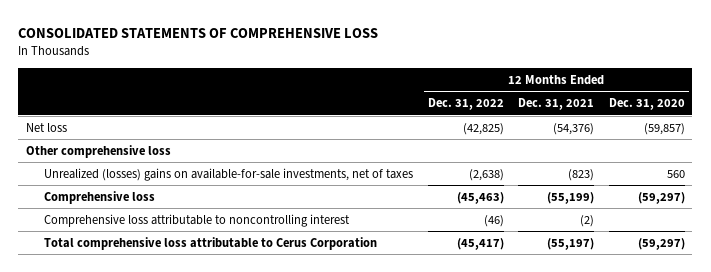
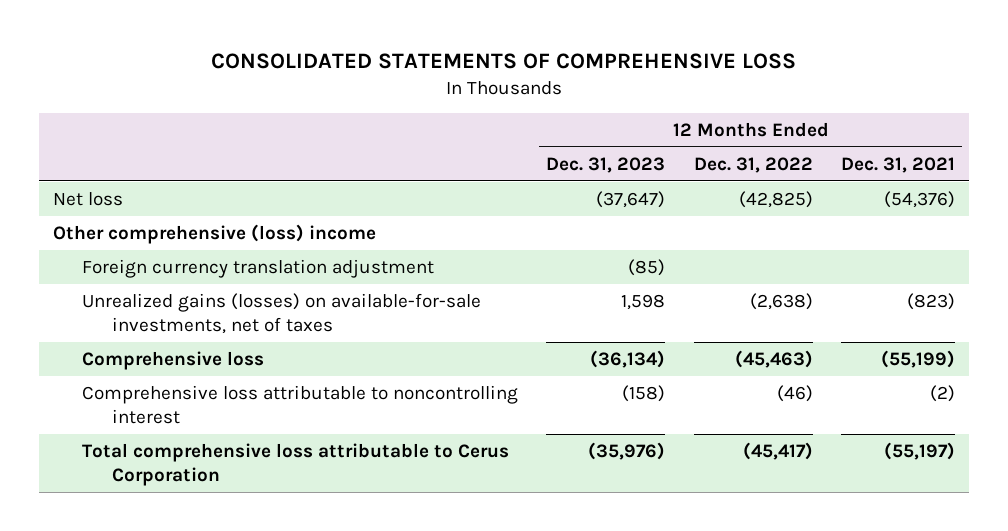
[609,98,686,111] Dec. 31, 2020 -> none
none -> [546,156,666,173] Dec. 31, 2023
[25,144,171,158] Other comprehensive loss -> [52,223,376,244] Other comprehensive (loss) income
none -> [82,258,435,278] Foreign currency translation adjustment
[43,167,413,181] Unrealized (losses) gains on available-for-sale investments, net of taxes -> [82,292,482,335] Unrealized gains (losses) on available-for-sale investments, net of taxes

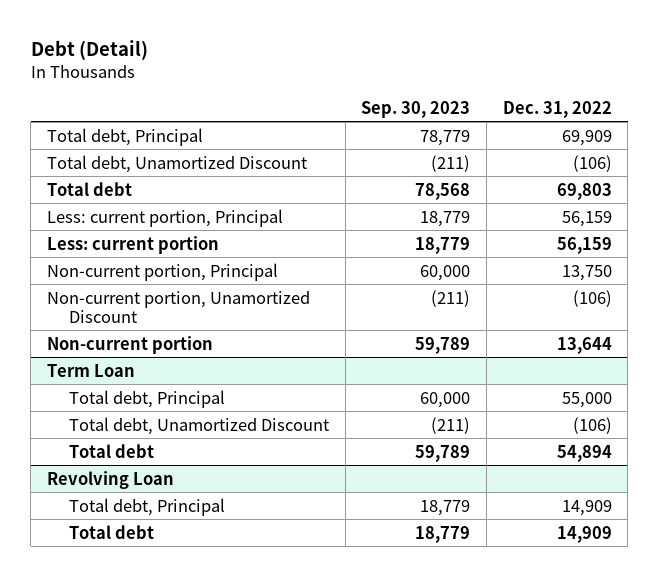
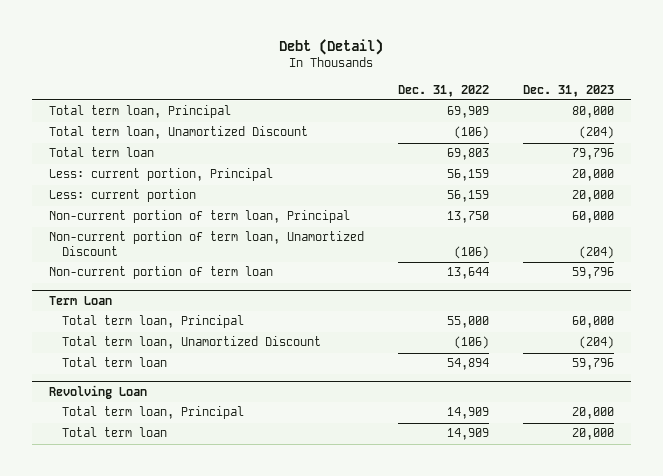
[361,100,471,118] Sep. 30, 2023 -> none
none -> [522,84,614,97] Dec. 31, 2023
[46,127,203,146] Total debt, Principal -> [48,105,231,119] Total term loan, Principal
[46,154,307,173] Total debt, Unamortized Discount -> [48,126,308,140] Total term loan, Unamortized Discount
[46,181,132,196] Total debt -> [48,147,154,158] Total term loan
[46,262,278,281] Non-current portion, Principal -> [48,210,350,224] Non-current portion of term loan, Principal
[46,290,310,323] Non-current portion, Unamortized Discount -> [48,231,364,256] Non-current portion of term loan, Unamortized Discount
[46,335,213,354] Non-current portion -> [48,266,273,280] Non-current portion of term loan
[68,389,225,408] Total debt, Principal -> [61,315,244,329] Total term loan, Principal
[68,416,329,435] Total debt, Unamortized Discount -> [61,336,321,350] Total term loan, Unamortized Discount
[68,443,154,458] Total debt -> [61,357,167,368] Total term loan
[68,497,225,516] Total debt, Principal -> [61,406,244,420] Total term loan, Principal
[68,524,154,539] Total debt -> [61,427,167,438] Total term loan

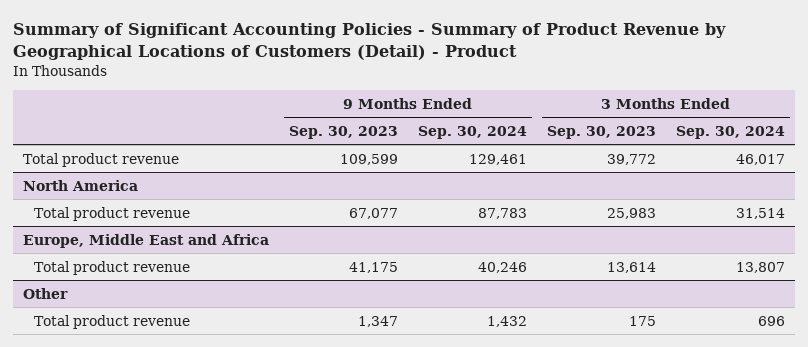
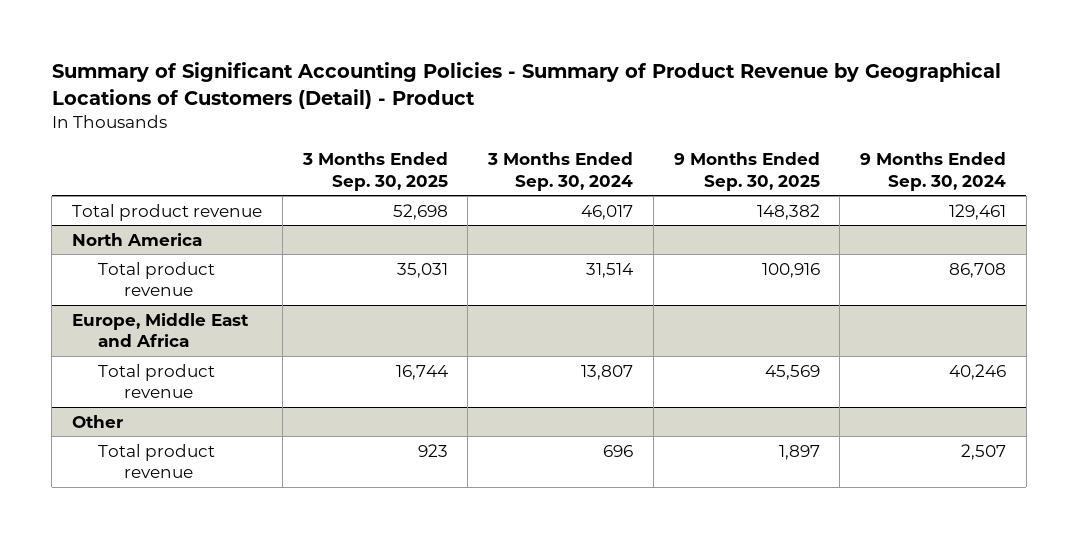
[288,125,398,139] Sep. 30, 2023 -> none
[546,125,656,139] Sep. 30, 2023 -> none
none -> [301,152,448,191] 3 Months Ended Sep. 30, 2025
none -> [673,152,820,191] 9 Months Ended Sep. 30, 2025
[477,207,527,219] 87,783 -> [949,262,1007,278] 86,708
[486,315,527,327] 1,432 -> [961,443,1007,460] 2,507

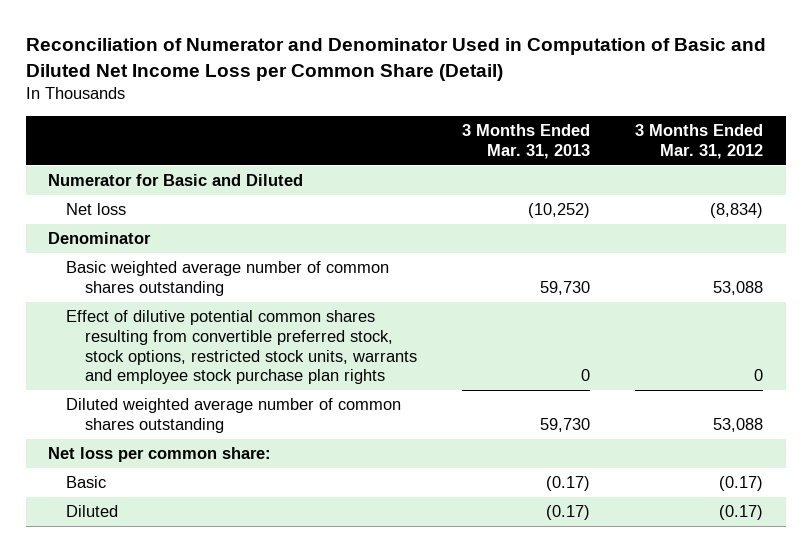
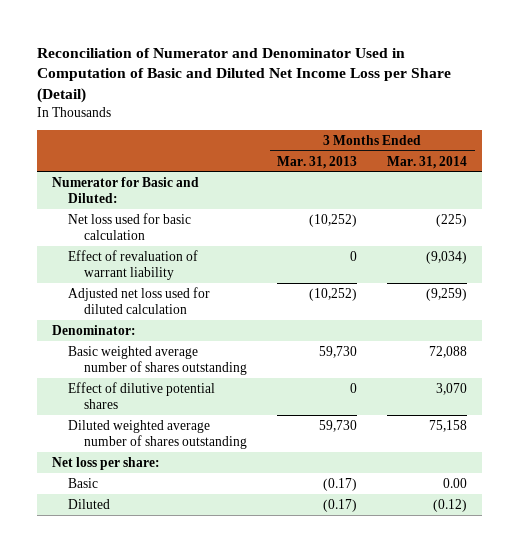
[25,38,766,82] Reconciliation of Numerator and Denominator Used in Computation of Basic and Diluted Net Income Loss per Common Share (Detail) -> [36,47,451,104] Reconciliation of Numerator and Denominator Used in Computation of Basic and Diluted Net Income Loss per Share (Detail)
[635,124,764,159] 3 Months Ended Mar. 31, 2012 -> none
none -> [387,155,468,169] Mar. 31, 2014
[48,174,304,187] Numerator for Basic and Diluted -> [51,176,199,203] Numerator for Basic and Diluted:
[66,203,127,216] Net loss -> [68,212,192,240] Net loss used for basic calculation
none -> [68,249,199,280] Effect of revaluation of warrant liability
none -> [68,286,211,314] Adjusted net loss used for diluted calculation
[48,232,152,245] Denominator -> [51,324,136,335] Denominator:
[66,261,390,296] Basic weighted average number of common shares outstanding -> [68,345,248,375] Basic weighted average number of shares outstanding
[66,310,417,385] Effect of dilutive potential common shares resulting from convertible preferred stock, stock options, restricted stock units, warrants and employee stock purchase plan rights -> [68,381,216,409] Effect of dilutive potential shares
[66,398,402,433] Diluted weighted average number of common shares outstanding -> [68,419,248,449] Diluted weighted average number of shares outstanding
[48,447,272,463] Net loss per common share: -> [51,456,160,470] Net loss per share:

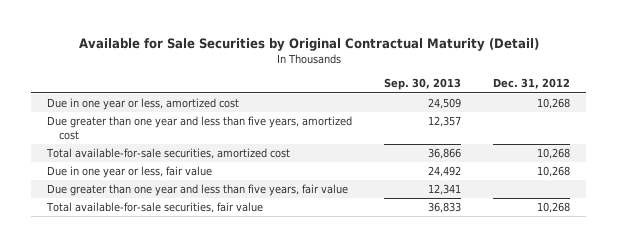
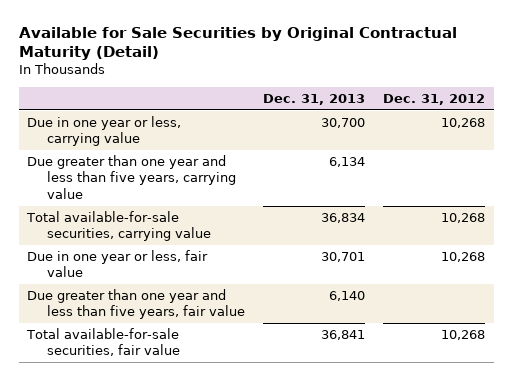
[384,78,462,91] Sep. 30, 2013 -> none
none -> [262,93,365,105] Dec. 31, 2013
[46,98,239,111] Due in one year or less, amortized cost -> [27,116,182,147] Due in one year or less, carrying value
[46,116,352,141] Due greater than one year and less than five years, amortized cost -> [27,155,236,199] Due greater than one year and less than five years, carrying value
[45,148,290,160] Total available-for-sale securities, amortized cost -> [26,211,211,242] Total available-for-sale securities, carrying value

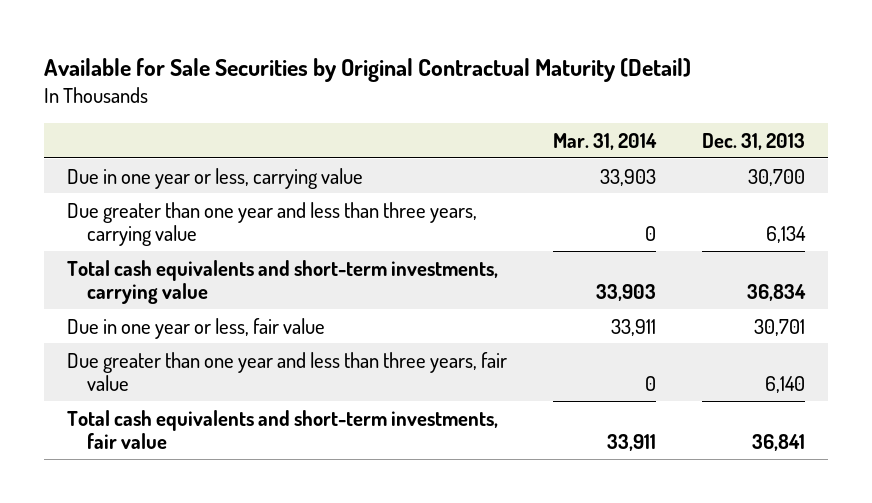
[382,93,485,105] Dec. 31, 2012 -> none
none -> [553,133,658,151] Mar. 31, 2014
[27,155,236,199] Due greater than one year and less than five years, carrying value -> [67,201,478,247] Due greater than one year and less than three years, carrying value
[26,211,211,242] Total available-for-sale securities, carrying value -> [67,259,499,305] Total cash equivalents and short-term investments, carrying value
[27,289,245,320] Due greater than one year and less than five years, fair value -> [67,351,508,392] Due greater than one year and less than three years, fair value
[26,328,180,357] Total available-for-sale securities, fair value -> [67,409,499,450] Total cash equivalents and short-term investments, fair value

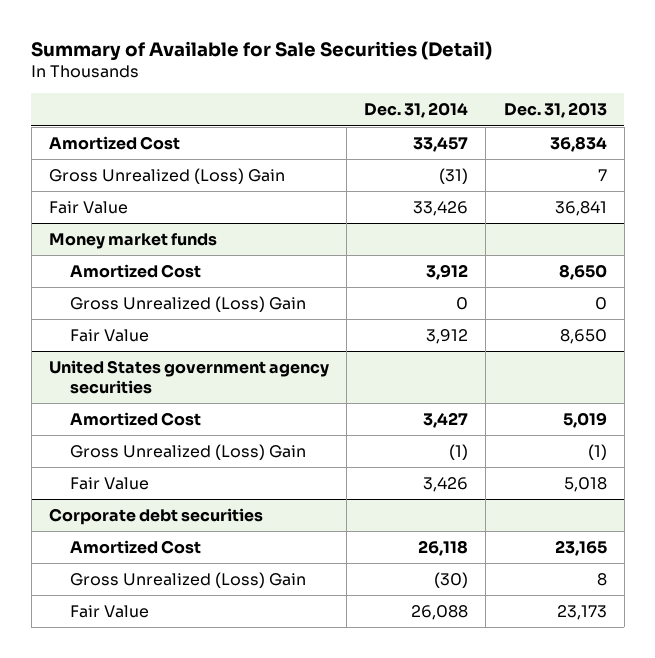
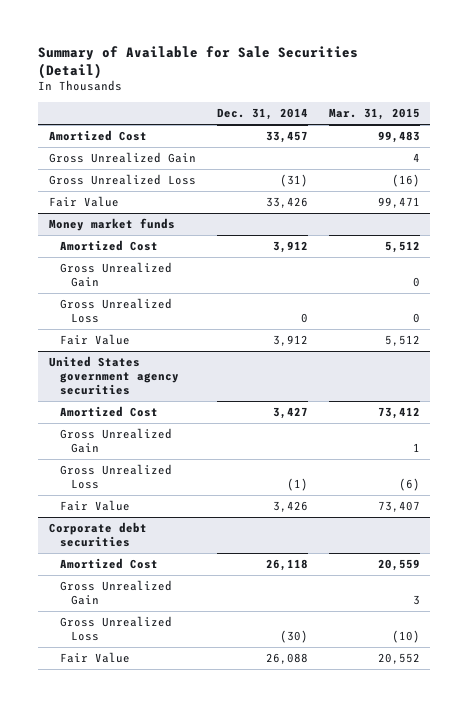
[503,102,607,119] Dec. 31, 2013 -> none
none -> [328,108,420,121] Mar. 31, 2015
none -> [48,152,196,164] Gross Unrealized Gain
[48,167,285,184] Gross Unrealized (Loss) Gain -> [48,174,196,186] Gross Unrealized Loss
none -> [59,262,172,288] Gross Unrealized Gain
[69,295,306,312] Gross Unrealized (Loss) Gain -> [59,298,172,324] Gross Unrealized Loss
none -> [59,428,172,454] Gross Unrealized Gain
[69,443,306,460] Gross Unrealized (Loss) Gain -> [59,464,172,490] Gross Unrealized Loss
none -> [59,580,172,606] Gross Unrealized Gain
[69,571,306,588] Gross Unrealized (Loss) Gain -> [59,616,172,642] Gross Unrealized Loss

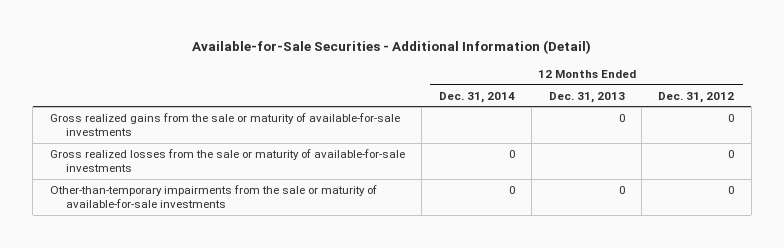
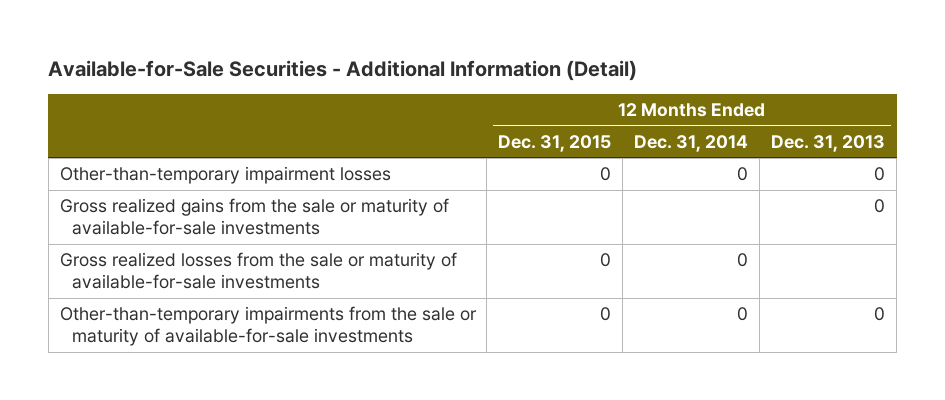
[658,91,735,103] Dec. 31, 2012 -> none
none -> [498,134,612,152] Dec. 31, 2015
none -> [59,166,391,185] Other-than-temporary impairment losses

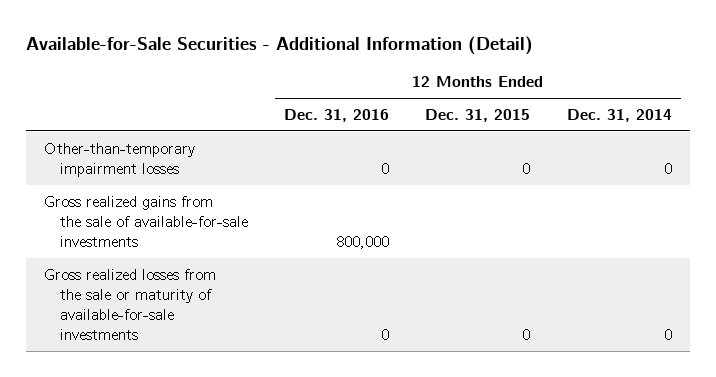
[771,134,886,152] Dec. 31, 2013 -> none
none -> [283,108,389,122] Dec. 31, 2016
[59,198,449,236] Gross realized gains from the sale or maturity of available-for-sale investments -> [44,195,248,247] Gross realized gains from the sale of available-for-sale investments
[59,306,477,347] Other-than-temporary impairments from the sale or maturity of available-for-sale investments -> none

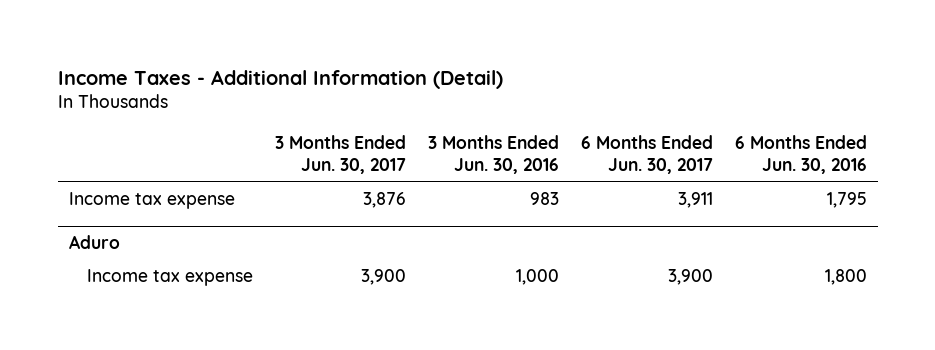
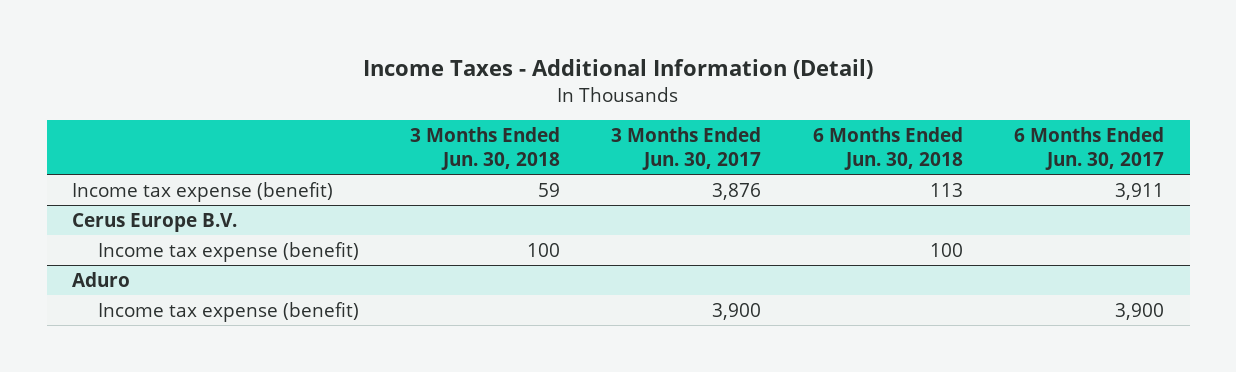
[428,134,560,174] 3 Months Ended Jun. 30, 2016 -> none
[734,134,867,174] 6 Months Ended Jun. 30, 2016 -> none
none -> [410,127,561,170] 3 Months Ended Jun. 30, 2018
none -> [812,127,963,170] 6 Months Ended Jun. 30, 2018
[68,191,235,209] Income tax expense -> [72,181,334,202] Income tax expense (benefit)
none -> [72,212,238,232] Cerus Europe B.V.
none -> [97,241,359,262] Income tax expense (benefit)
[87,268,254,286] Income tax expense -> [97,301,359,322] Income tax expense (benefit)

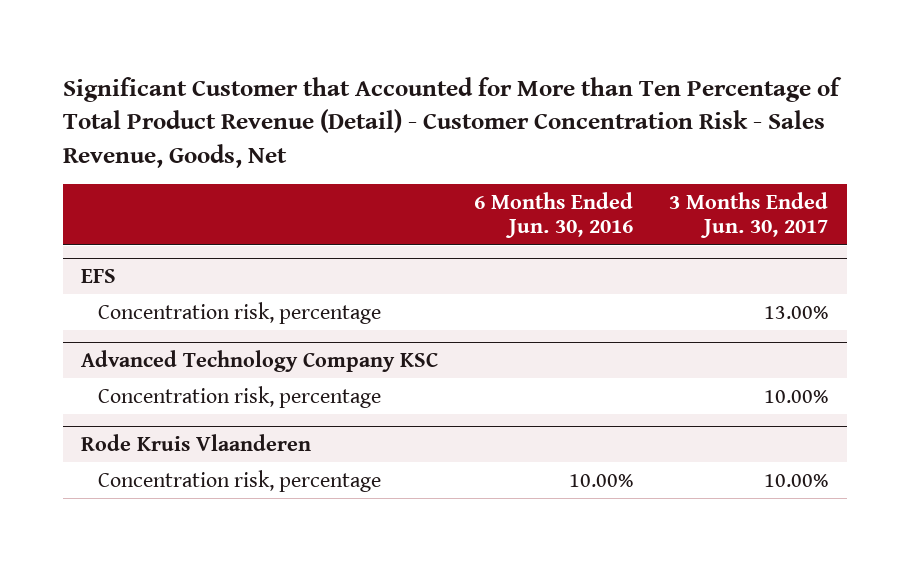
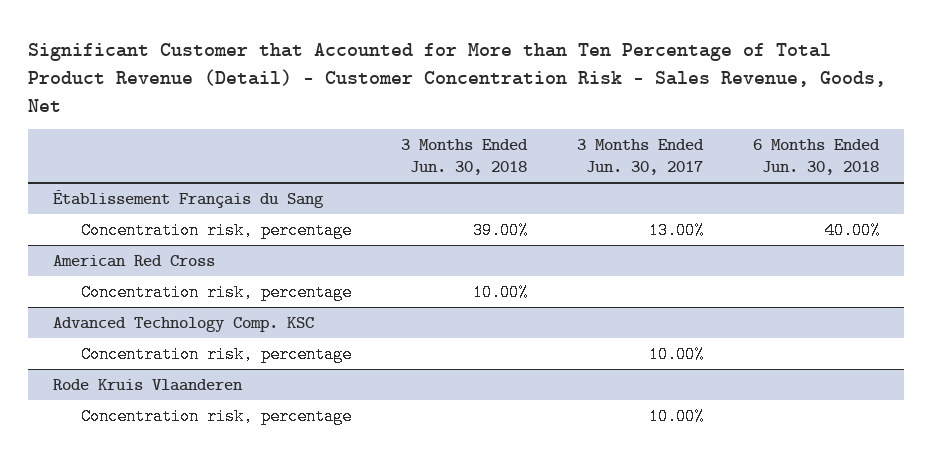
[474,191,634,239] 6 Months Ended Jun. 30, 2016 -> none
none -> [400,139,528,176] 3 Months Ended Jun. 30, 2018
none -> [752,139,880,176] 6 Months Ended Jun. 30, 2018
[81,268,117,283] EFS -> [53,189,325,208] Établissement Français du Sang
[81,349,439,372] Advanced Technology Company KSC -> [53,254,216,267] American Red Cross
none -> [80,283,352,301] Concentration risk, percentage
none -> [53,316,315,332] Advanced Technology Comp. KSC

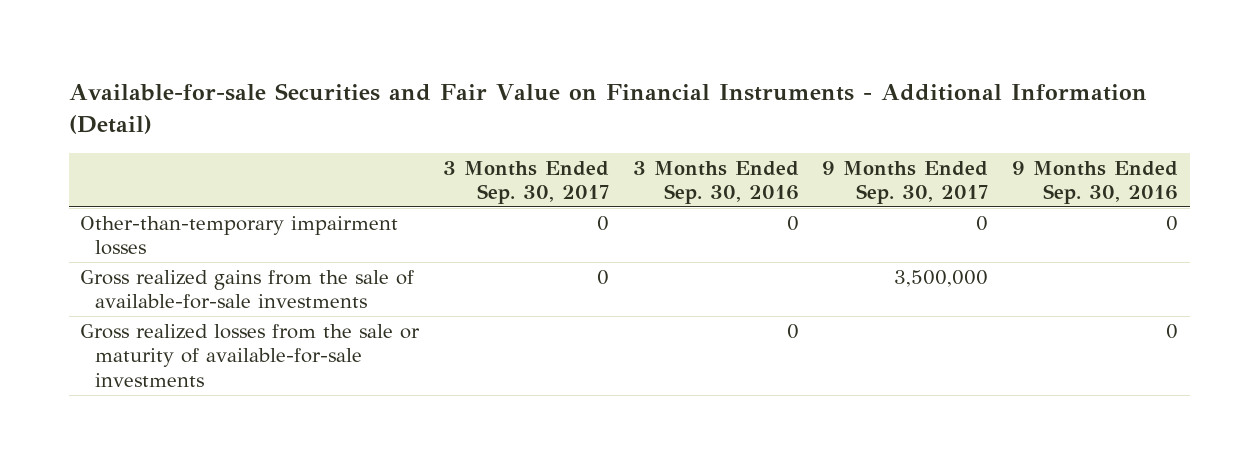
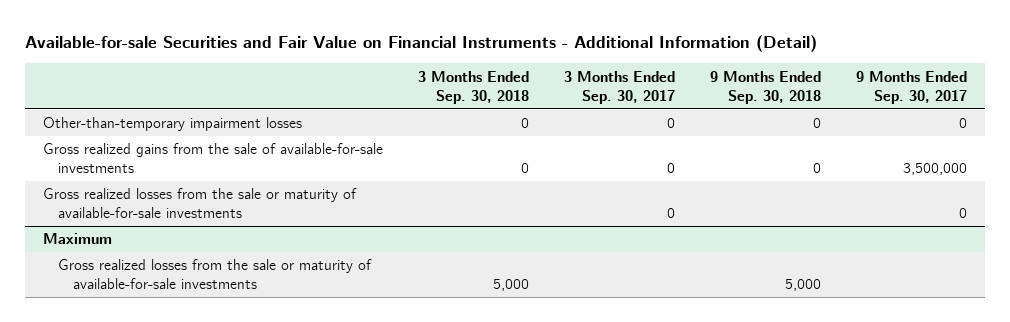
[632,160,799,205] 3 Months Ended Sep. 30, 2016 -> none
[1011,160,1178,205] 9 Months Ended Sep. 30, 2016 -> none
none -> [417,70,529,104] 3 Months Ended Sep. 30, 2018
none -> [710,70,822,104] 9 Months Ended Sep. 30, 2018
none -> [42,188,357,219] Gross realized losses from the sale or maturity of available-for-sale investments
none -> [42,233,112,245] Maximum

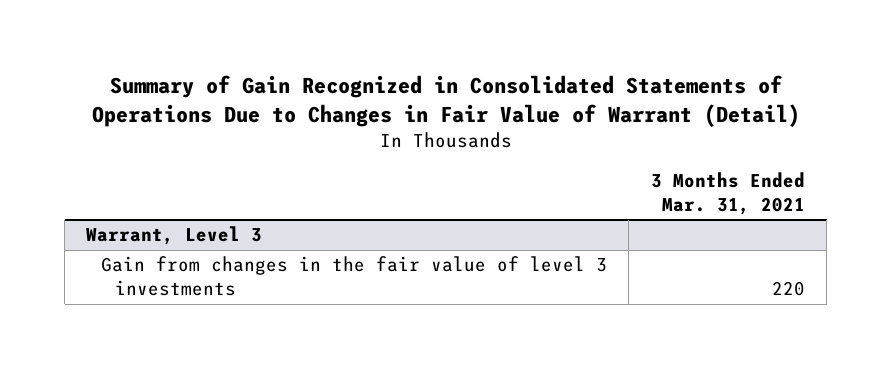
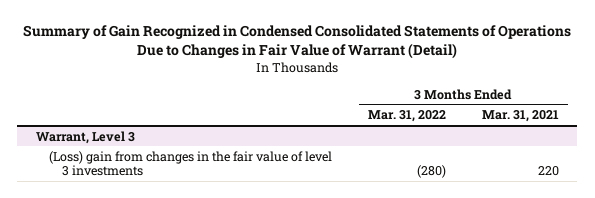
[91,75,800,128] Summary of Gain Recognized in Consolidated Statements of Operations Due to Changes in Fair Value of Warrant (Detail) -> [23,25,572,60] Summary of Gain Recognized in Condensed Consolidated Statements of Operations Due to Changes in Fair Value of Warrant (Detail)
none -> [367,110,446,123] Mar. 31, 2022
[100,256,607,297] Gain from changes in the fair value of level 3 investments -> [48,150,332,177] (Loss) gain from changes in the fair value of level 3 investments

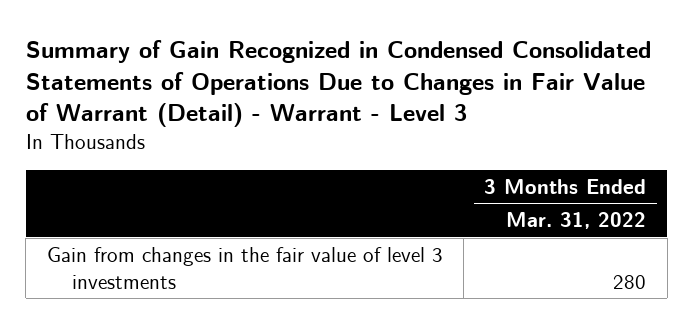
[23,25,572,60] Summary of Gain Recognized in Condensed Consolidated Statements of Operations Due to Changes in Fair Value of Warrant (Detail) -> [25,39,651,128] Summary of Gain Recognized in Condensed Consolidated Statements of Operations Due to Changes in Fair Value of Warrant (Detail) - Warrant - Level 3
[482,110,560,123] Mar. 31, 2021 -> none
[35,130,135,144] Warrant, Level 3 -> none
[48,150,332,177] (Loss) gain from changes in the fair value of level 3 investments -> [46,246,443,289] Gain from changes in the fair value of level 3 investments
[416,165,446,179] (280) -> [613,274,647,289] 280

